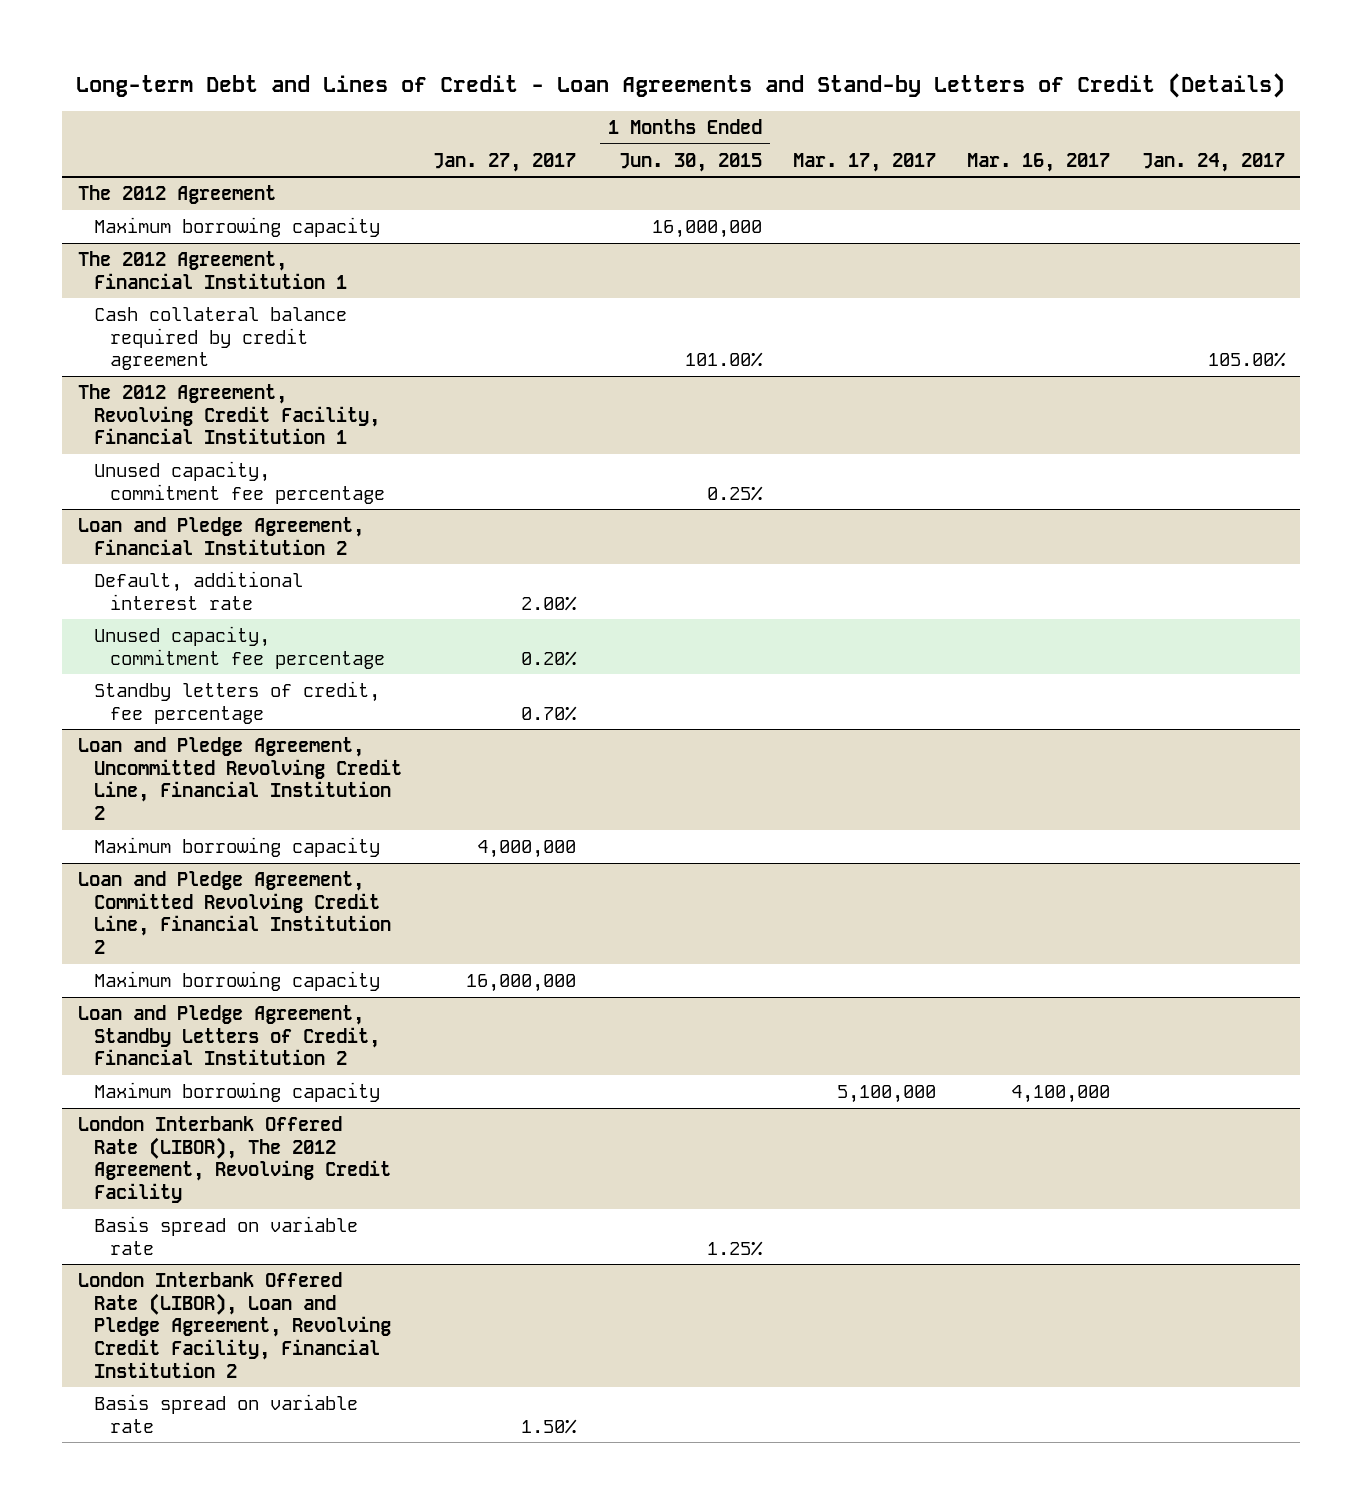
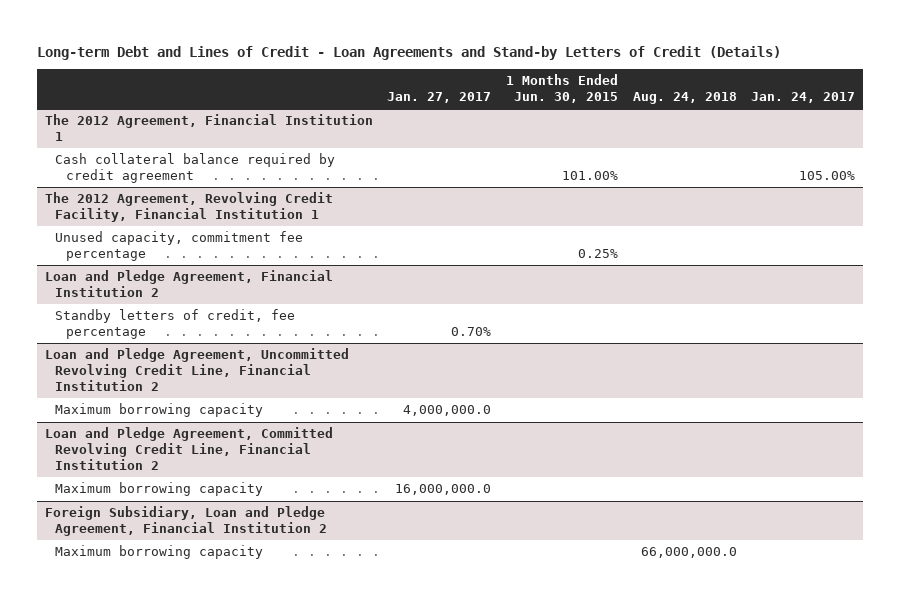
[793,152,937,172] Mar. 17, 2017 -> none
[967,152,1111,172] Mar. 16, 2017 -> none
none -> [632,91,737,104] Aug. 24, 2018
[77,185,276,205] The 2012 Agreement -> none
[94,217,381,238] Maximum borrowing capacity -> none
[94,571,304,610] Default, additional interest rate -> none
[94,626,386,669] Unused capacity, commitment fee percentage -> none
[477,840,577,859] 4,000,000 -> [403,405,492,417] 4,000,000.0
[466,974,577,993] 16,000,000 -> [395,484,492,496] 16,000,000.0
[77,1005,381,1066] Loan and Pledge Agreement, Standby Letters of Credit, Financial Institution 2 -> [44,506,328,537] Foreign Subsidiary, Loan and Pledge Agreement, Financial Institution 2
[77,1116,392,1204] London Interbank Offered Rate (LIBOR), The 2012 Agreement, Revolving Credit Facility -> none
[94,1216,359,1255] Basis spread on variable rate -> none
[77,1272,392,1378] London Interbank Offered Rate (LIBOR), Loan and Pledge Agreement, Revolving Credit Facility, Financial Institution 2 -> none
[94,1394,359,1433] Basis spread on variable rate -> none

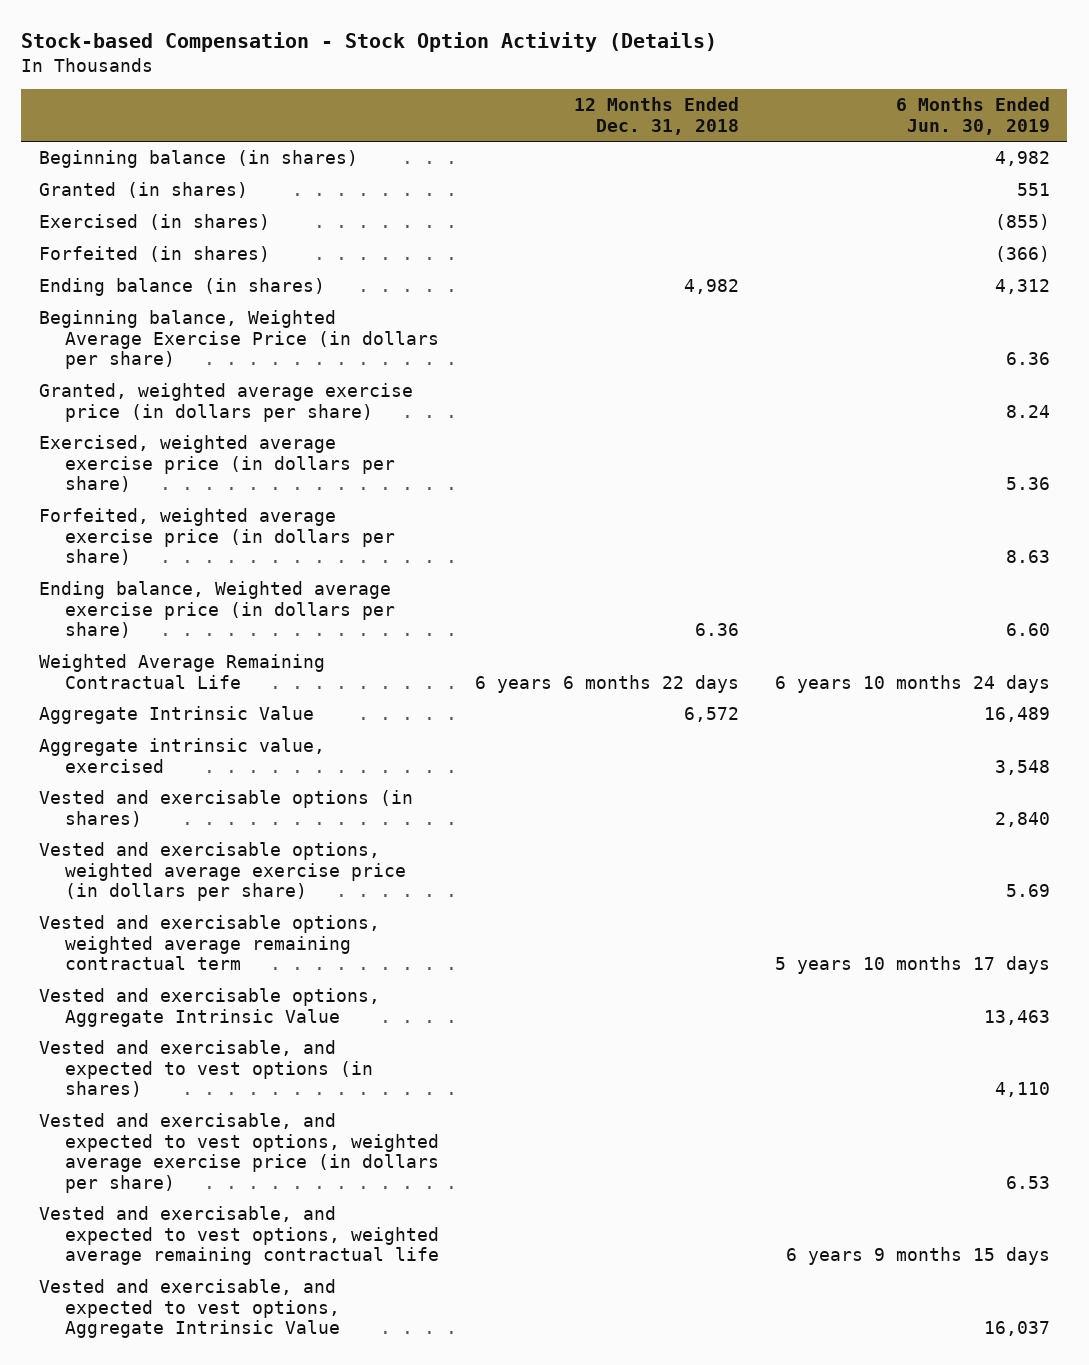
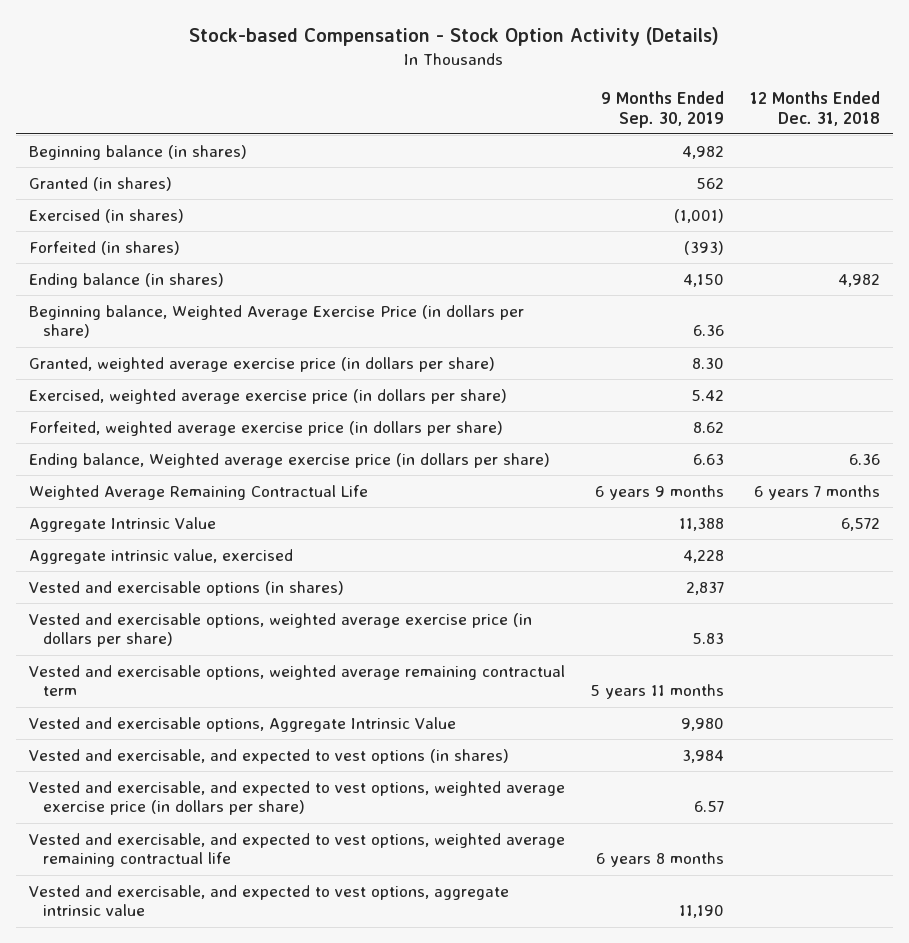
[895,97,1050,135] 6 Months Ended Jun. 30, 2019 -> none
none -> [601,90,725,128] 9 Months Ended Sep. 30, 2019
[474,674,739,693] 6 years 6 months 22 days -> [754,484,881,500] 6 years 7 months
[39,1279,341,1339] Vested and exercisable, and expected to vest options, Aggregate Intrinsic Value -> [28,884,509,917] Vested and exercisable, and expected to vest options, aggregate intrinsic value

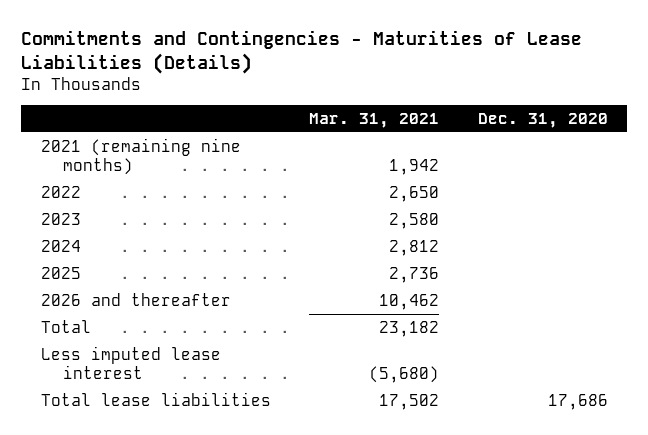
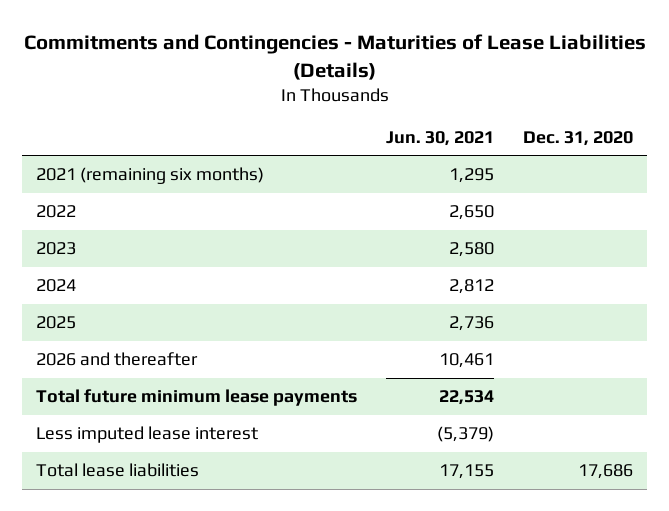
[309,112,440,128] Mar. 31, 2021 -> none
none -> [386,130,495,146] Jun. 30, 2021
[40,137,241,175] 2021 (remaining nine months) -> [36,167,265,185] 2021 (remaining six months)
[40,319,91,333] Total -> [36,389,358,407] Total future minimum lease payments

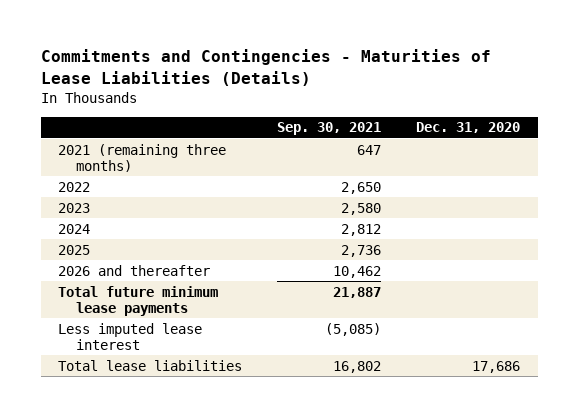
[386,130,495,146] Jun. 30, 2021 -> none
none -> [277,122,382,136] Sep. 30, 2021
[36,167,265,185] 2021 (remaining six months) -> [58,143,227,172] 2021 (remaining three months)

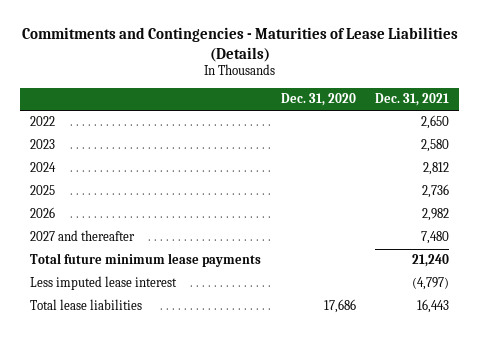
[277,122,382,136] Sep. 30, 2021 -> none
none -> [375,93,450,107] Dec. 31, 2021
[58,143,227,172] 2021 (remaining three months) -> none
none -> [29,207,55,219] 2026
[58,264,211,276] 2026 and thereafter -> [29,230,135,242] 2027 and thereafter

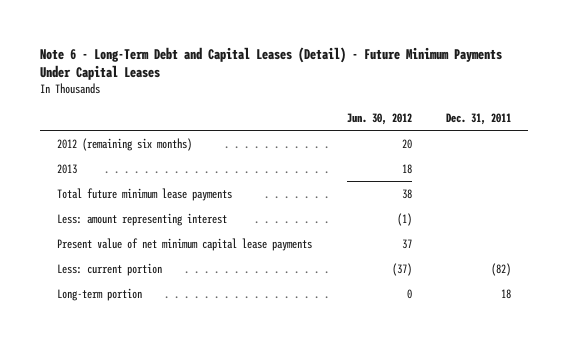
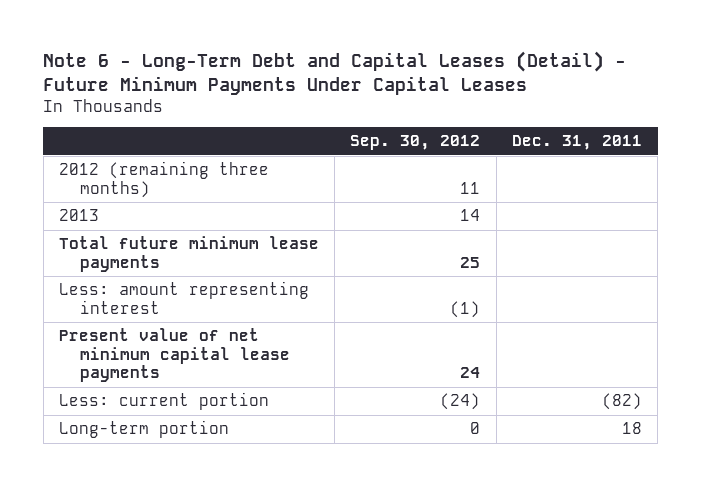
[346,113,412,126] Jun. 30, 2012 -> none
none -> [350,135,481,151] Sep. 30, 2012
[57,137,193,151] 2012 (remaining six months) -> [59,161,270,198] 2012 (remaining three months)

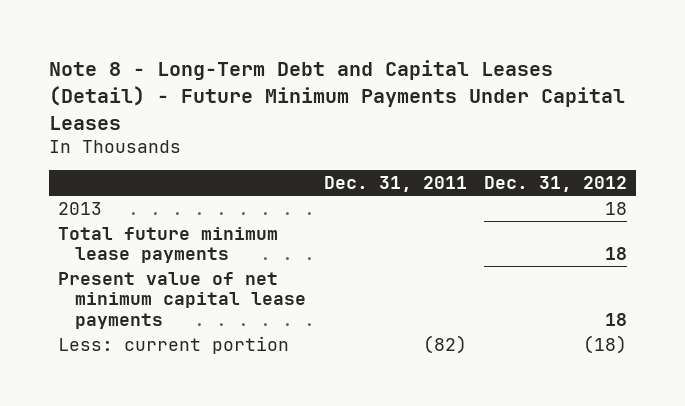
[43,51,627,95] Note 6 - Long-Term Debt and Capital Leases (Detail) - Future Minimum Payments Under Capital Leases -> [48,59,625,130] Note 8 - Long-Term Debt and Capital Leases (Detail) - Future Minimum Payments Under Capital Leases
[350,135,481,151] Sep. 30, 2012 -> none
none -> [484,176,628,193] Dec. 31, 2012
[59,161,270,198] 2012 (remaining three months) -> none
[59,281,310,314] Less: amount representing interest -> none
[59,420,230,439] Long-term portion -> none

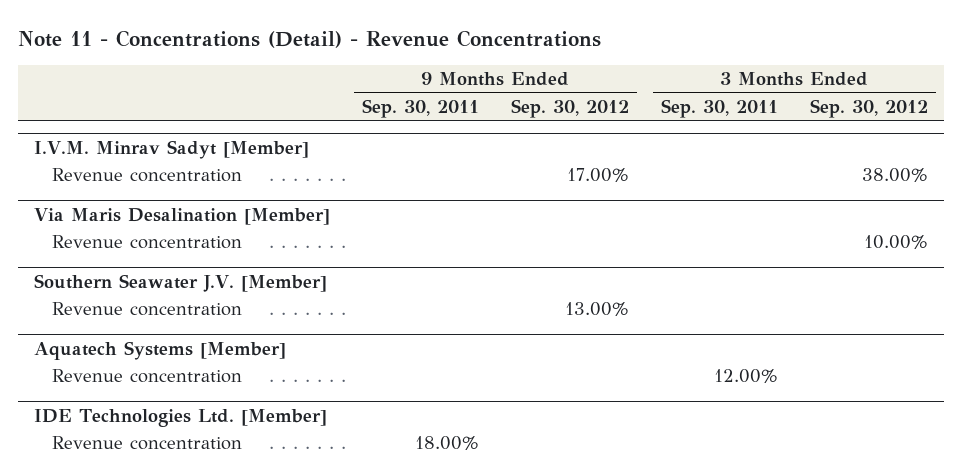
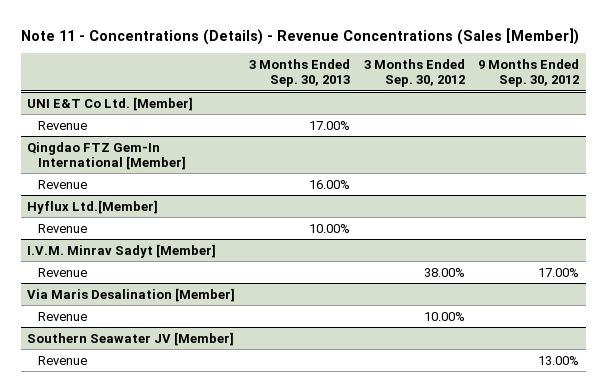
[17,30,601,49] Note 11 - Concentrations (Detail) - Revenue Concentrations -> [20,27,579,45] Note 11 - Concentrations (Details) - Revenue Concentrations (Sales [Member])
[361,98,479,118] Sep. 30, 2011 -> none
[660,98,778,118] Sep. 30, 2011 -> none
none -> [249,59,351,88] 3 Months Ended Sep. 30, 2013
none -> [27,96,194,111] UNI E&T Co Ltd. [Member]
none -> [38,120,88,130] Revenue
none -> [27,141,187,170] Qingdao FTZ Gem-In International [Member]
none -> [38,179,88,189] Revenue
none -> [27,199,159,214] Hyflux Ltd.[Member]
none -> [38,223,88,233] Revenue
[51,168,242,183] Revenue concentration -> [38,267,88,277] Revenue
[33,273,327,292] Southern Seawater J.V. [Member] -> none
[51,302,242,317] Revenue concentration -> none
[33,340,286,360] Aquatech Systems [Member] -> none
[51,369,242,384] Revenue concentration -> none
[33,408,327,427] IDE Technologies Ltd. [Member] -> none
[51,436,242,451] Revenue concentration -> none
[51,235,242,250] Revenue concentration -> [38,311,88,321] Revenue
none -> [27,331,235,346] Southern Seawater JV [Member]
none -> [38,355,88,365] Revenue

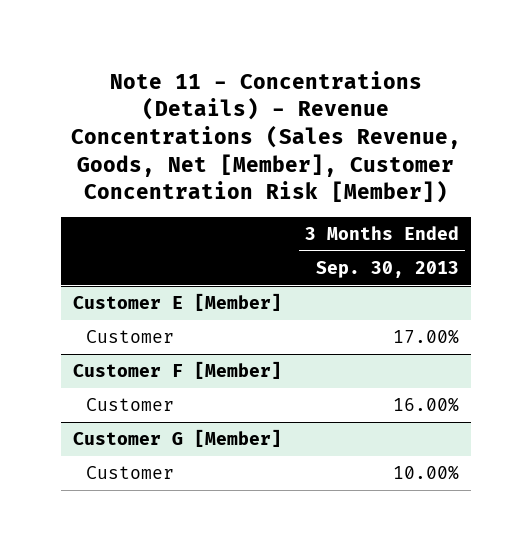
[20,27,579,45] Note 11 - Concentrations (Details) - Revenue Concentrations (Sales [Member]) -> [71,70,462,204] Note 11 - Concentrations (Details) - Revenue Concentrations (Sales Revenue, Goods, Net [Member], Customer Concentration Risk [Member])
[363,59,465,88] 3 Months Ended Sep. 30, 2012 -> none
[478,59,580,88] 9 Months Ended Sep. 30, 2012 -> none
[27,96,194,111] UNI E&T Co Ltd. [Member] -> none
[38,120,88,130] Revenue -> none
[27,141,187,170] Qingdao FTZ Gem-In International [Member] -> none
[38,179,88,189] Revenue -> none
[27,199,159,214] Hyflux Ltd.[Member] -> none
[38,223,88,233] Revenue -> none
[27,243,217,258] I.V.M. Minrav Sadyt [Member] -> none
[38,267,88,277] Revenue -> none
[27,287,236,302] Via Maris Desalination [Member] -> none
[38,311,88,321] Revenue -> none
[27,331,235,346] Southern Seawater JV [Member] -> none
[38,355,88,365] Revenue -> none
none -> [72,293,282,312] Customer E [Member]
none -> [85,330,174,344] Customer
none -> [72,361,282,380] Customer F [Member]
none -> [85,398,174,412] Customer
none -> [72,429,282,448] Customer G [Member]
none -> [85,466,174,480] Customer

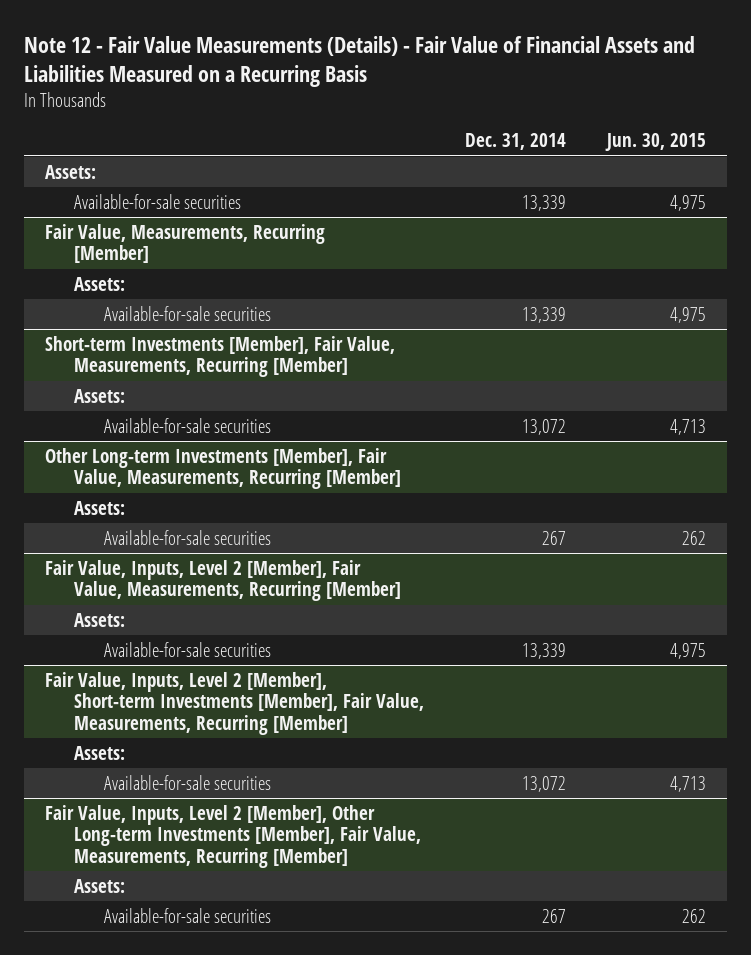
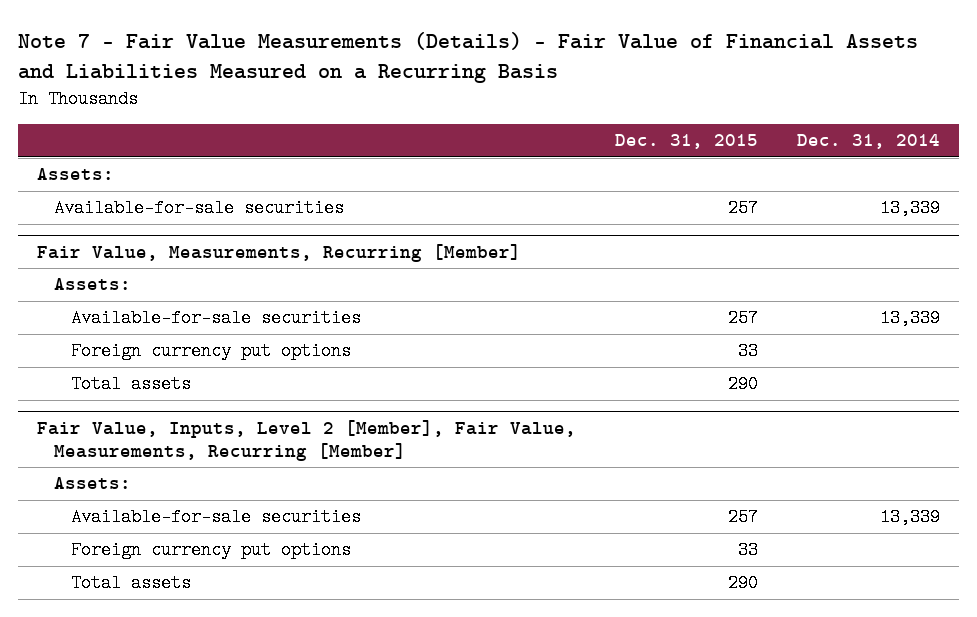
[24,36,696,88] Note 12 - Fair Value Measurements (Details) - Fair Value of Financial Assets and Liabilities Measured on a Recurring Basis -> [17,31,918,84] Note 7 - Fair Value Measurements (Details) - Fair Value of Financial Assets and Liabilities Measured on a Recurring Basis
[605,133,707,152] Jun. 30, 2015 -> none
none -> [614,134,758,150] Dec. 31, 2015
[44,335,395,378] Short-term Investments [Member], Fair Value, Measurements, Recurring [Member] -> none
[74,388,126,403] Assets: -> none
[103,417,271,433] Available-for-sale securities -> none
[44,447,402,490] Other Long-term Investments [Member], Fair Value, Measurements, Recurring [Member] -> none
[74,500,126,515] Assets: -> none
[103,529,271,545] Available-for-sale securities -> none
none -> [70,342,351,361] Foreign currency put options
none -> [70,375,191,394] Total assets
[44,671,425,735] Fair Value, Inputs, Level 2 [Member], Short-term Investments [Member], Fair Value, Measurements, Recurring [Member] -> none
[74,745,126,760] Assets: -> none
[103,774,271,790] Available-for-sale securities -> none
[44,804,422,868] Fair Value, Inputs, Level 2 [Member], Other Long-term Investments [Member], Fair Value, Measurements, Recurring [Member] -> none
[74,878,126,893] Assets: -> none
[103,907,271,923] Available-for-sale securities -> none
none -> [70,541,351,560] Foreign currency put options
none -> [70,574,191,593] Total assets

